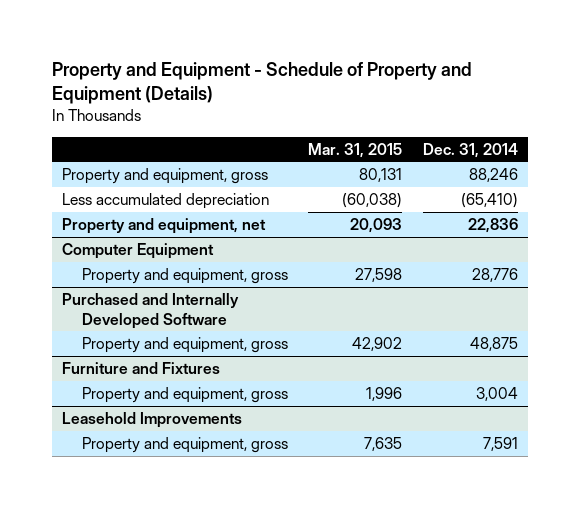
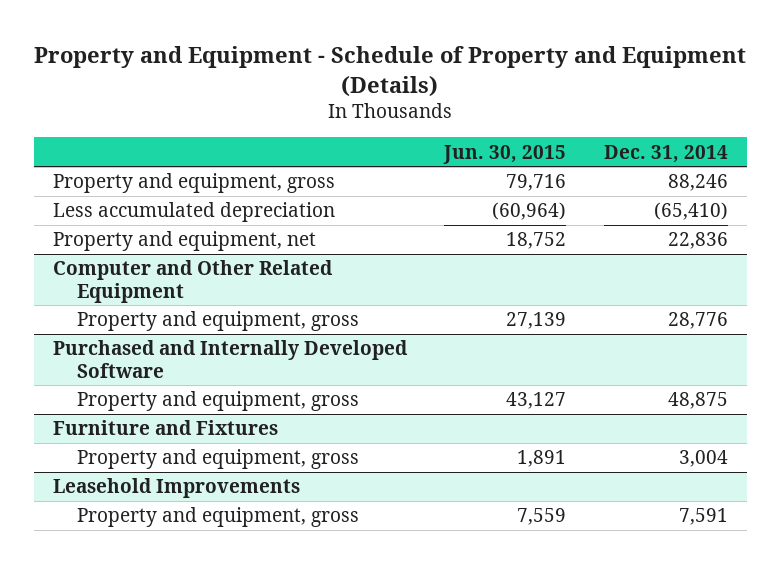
[308,142,403,158] Mar. 31, 2015 -> none
none -> [443,144,567,164] Jun. 30, 2015
[61,243,214,260] Computer Equipment -> [52,260,333,303] Computer and Other Related Equipment

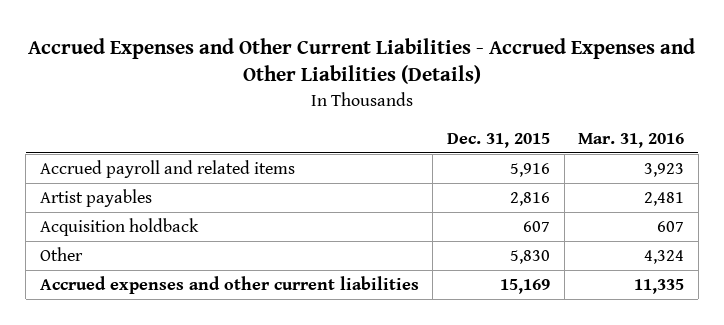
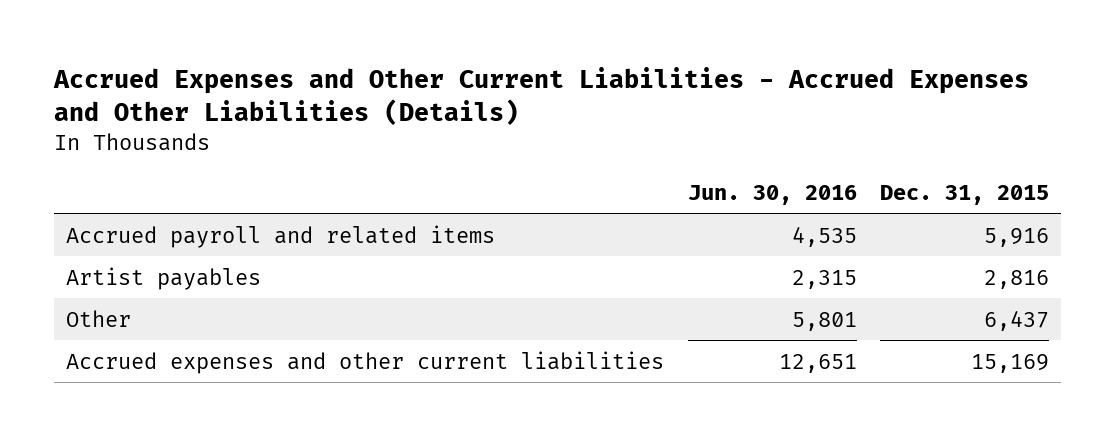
[578,132,685,148] Mar. 31, 2016 -> none
none -> [687,184,857,205] Jun. 30, 2016
[39,218,199,237] Acquisition holdback -> none
[510,250,551,265] 5,830 -> [984,310,1050,331] 6,437

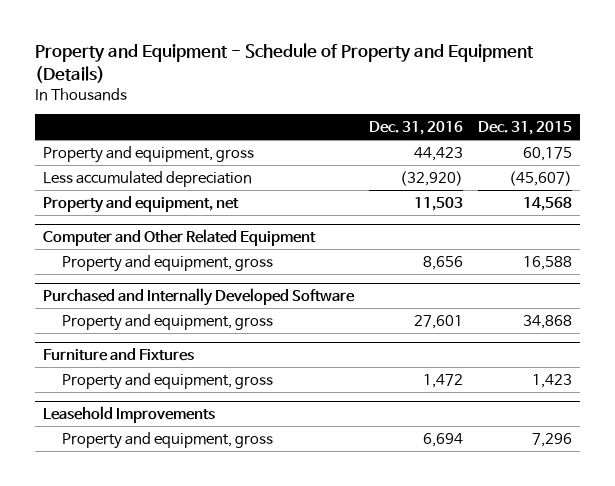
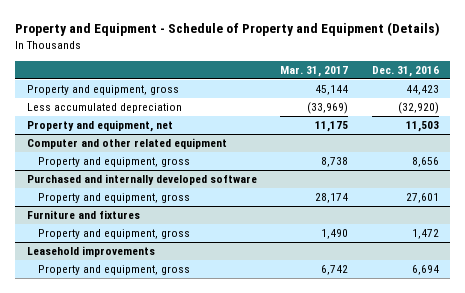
[478,120,573,135] Dec. 31, 2015 -> none
none -> [280,65,349,77] Mar. 31, 2017
[42,228,316,246] Computer and Other Related Equipment -> [26,138,227,150] Computer and other related equipment
[42,287,355,306] Purchased and Internally Developed Software -> [26,174,257,186] Purchased and internally developed software
[42,347,194,361] Furniture and Fixtures -> [26,210,140,220] Furniture and fixtures
[42,405,215,423] Leasehold Improvements -> [26,246,155,258] Leasehold improvements

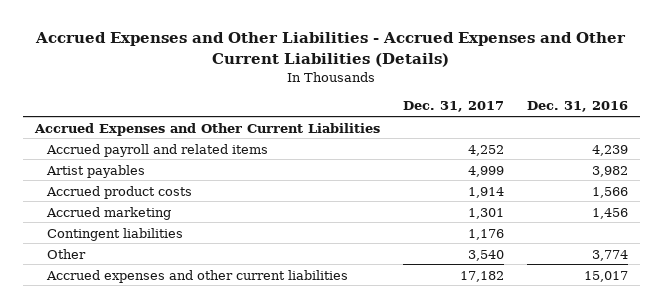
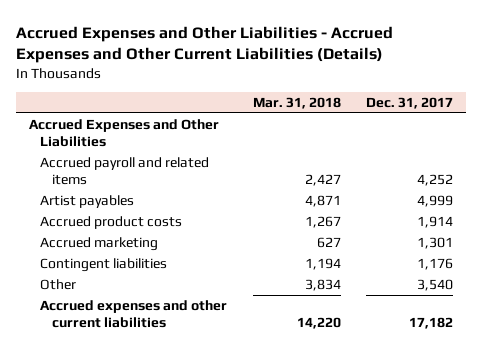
[526,101,628,113] Dec. 31, 2016 -> none
none -> [252,96,341,109] Mar. 31, 2018
[33,122,380,136] Accrued Expenses and Other Current Liabilities -> [28,118,219,148] Accrued Expenses and Other Liabilities

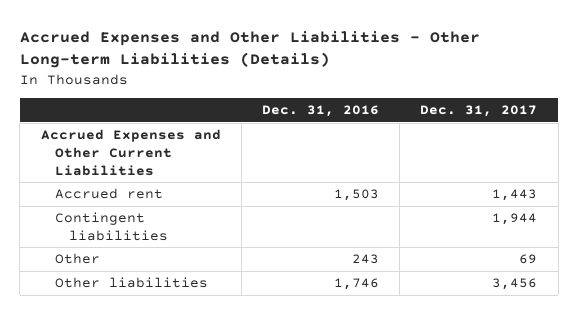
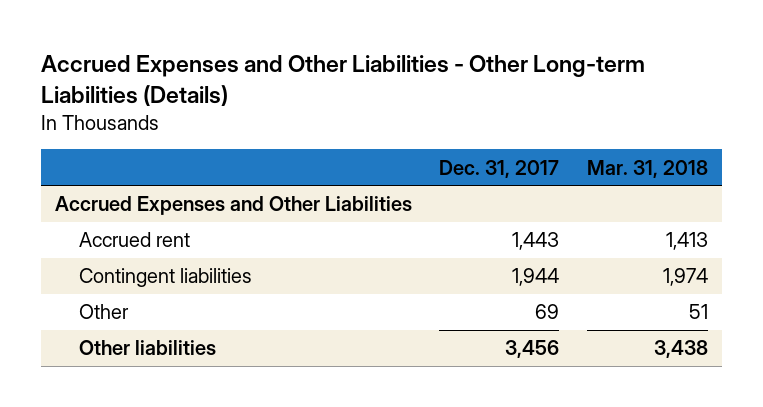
[261,105,379,118] Dec. 31, 2016 -> none
none -> [586,159,708,178] Mar. 31, 2018
[40,129,221,176] Accrued Expenses and Other Current Liabilities -> [54,196,412,216] Accrued Expenses and Other Liabilities

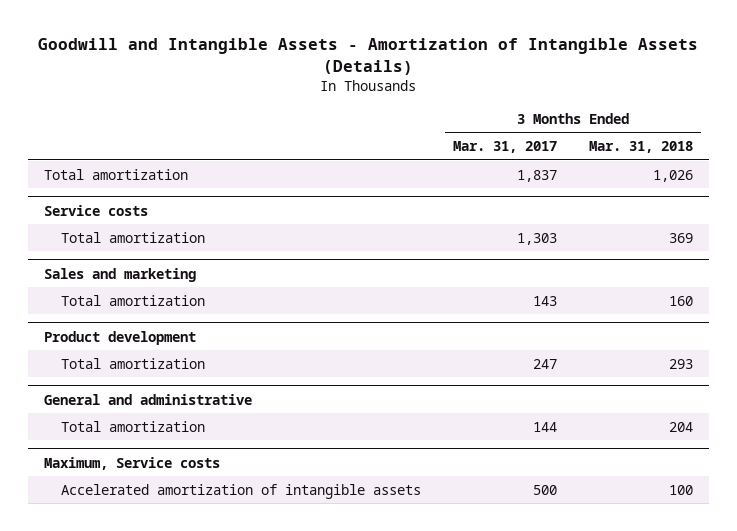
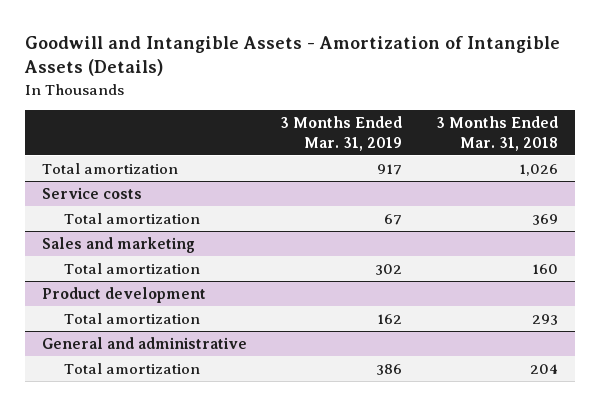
[452,141,557,154] Mar. 31, 2017 -> none
none -> [280,116,403,151] 3 Months Ended Mar. 31, 2019
[44,456,221,470] Maximum, Service costs -> none
[60,483,421,499] Accelerated amortization of intangible assets -> none

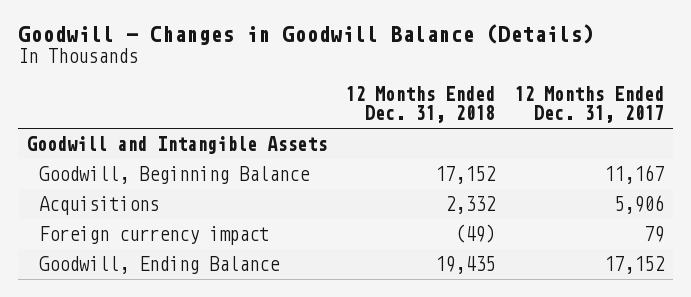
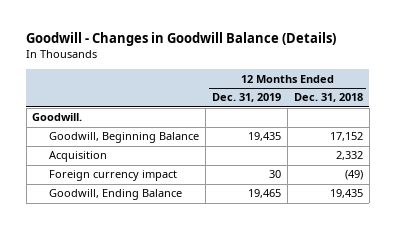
[513,86,664,124] 12 Months Ended Dec. 31, 2017 -> none
none -> [212,93,282,103] Dec. 31, 2019
[26,136,327,155] Goodwill and Intangible Assets -> [32,113,83,122] Goodwill.
[38,196,159,216] Acquisitions -> [49,151,108,163] Acquisition

